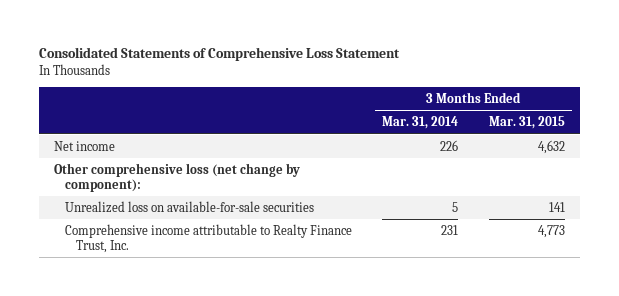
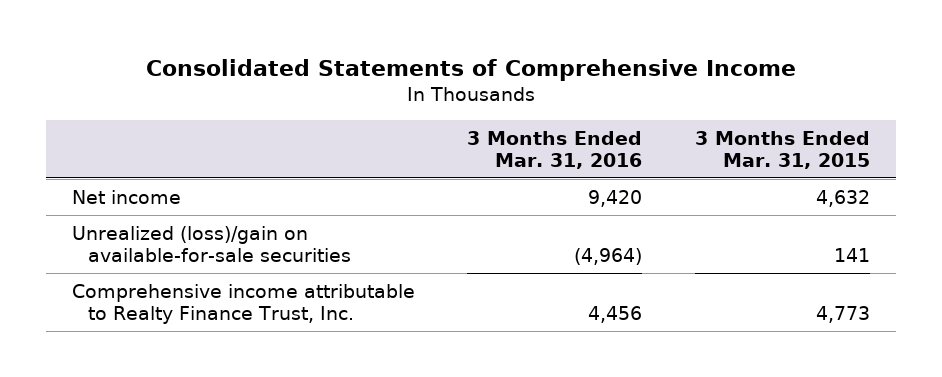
[38,47,400,62] Consolidated Statements of Comprehensive Loss Statement -> [145,58,796,81] Consolidated Statements of Comprehensive Income
[382,116,459,130] Mar. 31, 2014 -> none
none -> [467,130,643,169] 3 Months Ended Mar. 31, 2016
[54,162,301,192] Other comprehensive loss (net change by component): -> none
[64,200,314,213] Unrealized loss on available-for-sale securities -> [72,225,352,262] Unrealized (loss)/gain on available-for-sale securities

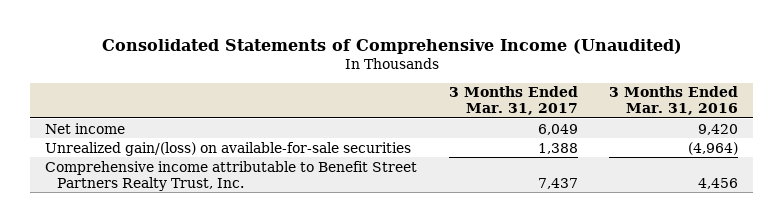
[145,58,796,81] Consolidated Statements of Comprehensive Income -> [101,38,682,54] Consolidated Statements of Comprehensive Income (Unaudited)
[694,130,870,169] 3 Months Ended Mar. 31, 2015 -> none
none -> [448,86,578,116] 3 Months Ended Mar. 31, 2017
[72,225,352,262] Unrealized (loss)/gain on available-for-sale securities -> [45,141,412,156] Unrealized gain/(loss) on available-for-sale securities
[72,283,416,324] Comprehensive income attributable to Realty Finance Trust, Inc. -> [45,160,418,191] Comprehensive income attributable to Benefit Street Partners Realty Trust, Inc.

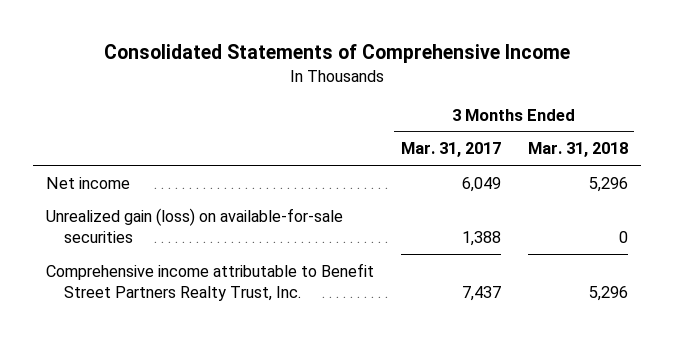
[101,38,682,54] Consolidated Statements of Comprehensive Income (Unaudited) -> [104,44,571,64] Consolidated Statements of Comprehensive Income
[608,86,738,116] 3 Months Ended Mar. 31, 2016 -> none
none -> [527,142,628,158] Mar. 31, 2018
[45,141,412,156] Unrealized gain/(loss) on available-for-sale securities -> [46,207,344,243] Unrealized gain (loss) on available-for-sale securities

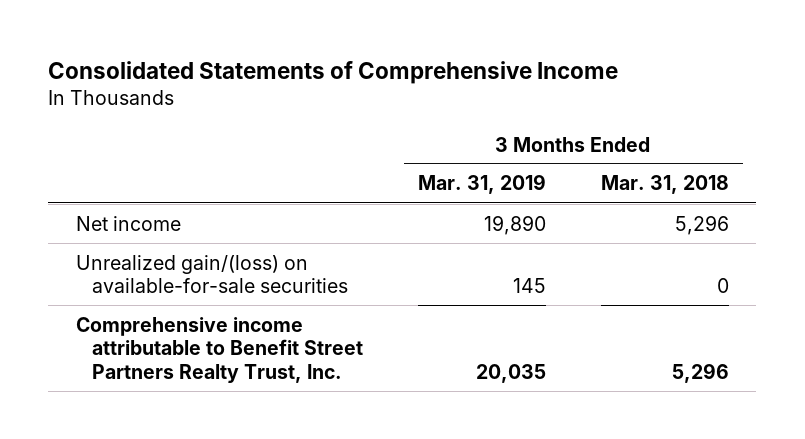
[401,142,502,158] Mar. 31, 2017 -> none
none -> [417,174,546,195] Mar. 31, 2019
[46,207,344,243] Unrealized gain (loss) on available-for-sale securities -> [75,254,348,294] Unrealized gain/(loss) on available-for-sale securities

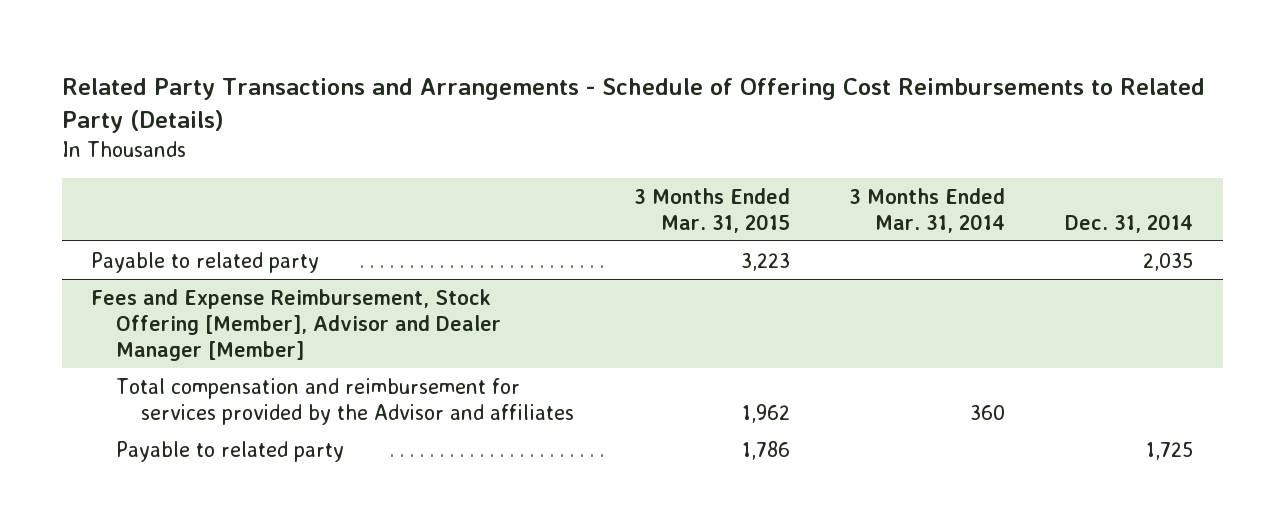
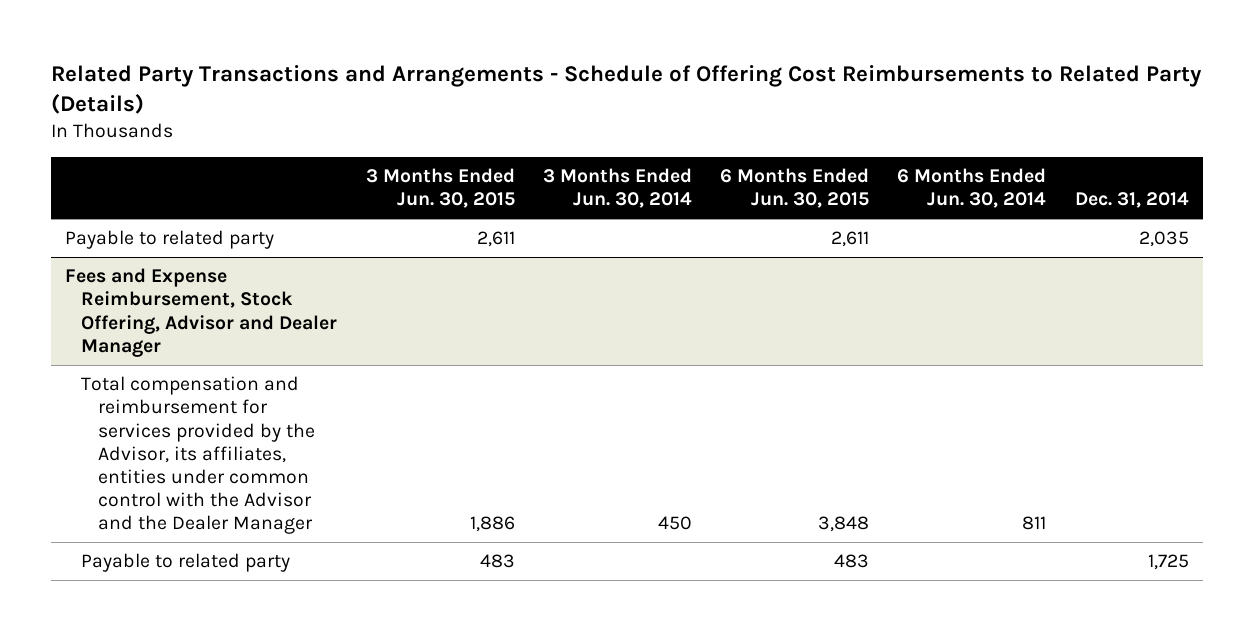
[633,187,790,233] 3 Months Ended Mar. 31, 2015 -> none
[849,187,1006,233] 3 Months Ended Mar. 31, 2014 -> none
none -> [365,167,515,209] 3 Months Ended Jun. 30, 2015
none -> [542,167,692,209] 3 Months Ended Jun. 30, 2014
none -> [720,167,870,209] 6 Months Ended Jun. 30, 2015
none -> [897,167,1047,209] 6 Months Ended Jun. 30, 2014
[91,288,502,361] Fees and Expense Reimbursement, Stock Offering [Member], Advisor and Dealer Manager [Member] -> [65,268,338,357] Fees and Expense Reimbursement, Stock Offering, Advisor and Dealer Manager
[116,377,574,425] Total compensation and reimbursement for services provided by the Advisor and affiliates -> [81,376,315,535] Total compensation and reimbursement for services provided by the Advisor, its affiliates, entities under common control with the Advisor and the Dealer Manager

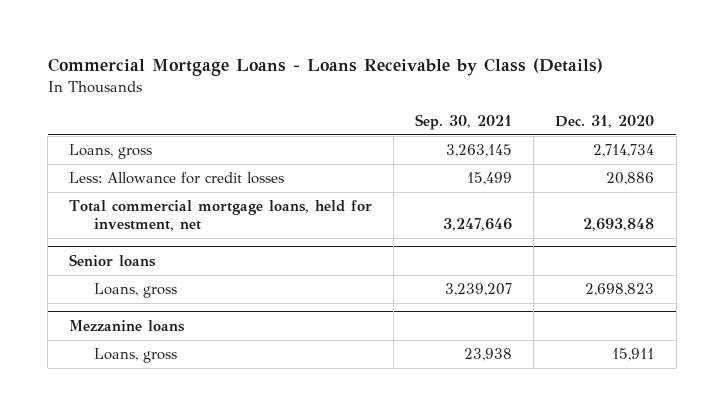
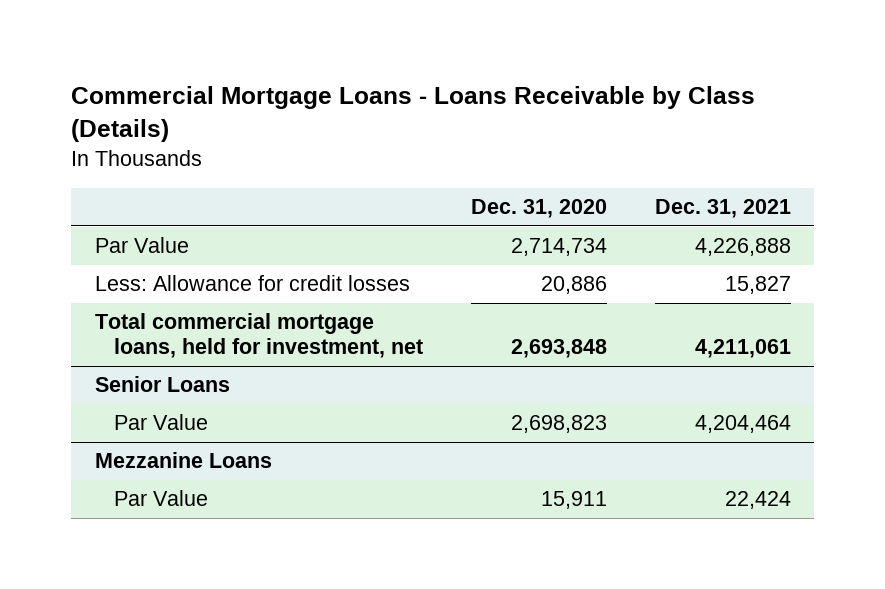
[415,114,513,131] Sep. 30, 2021 -> none
none -> [654,199,791,219] Dec. 31, 2021
[69,144,153,160] Loans, gross -> [94,237,189,254] Par Value
[69,254,157,268] Senior loans -> [94,376,230,393] Senior Loans
[93,283,177,299] Loans, gross -> [114,414,209,431] Par Value
[69,320,186,333] Mezzanine loans -> [94,452,272,469] Mezzanine Loans
[93,348,177,364] Loans, gross -> [114,490,209,507] Par Value

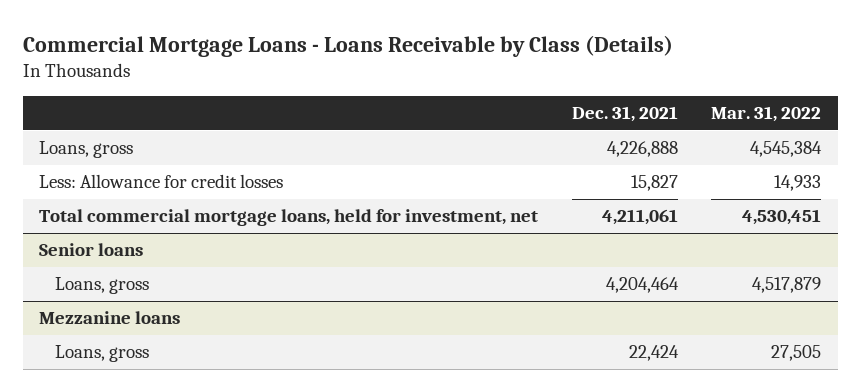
[470,199,607,219] Dec. 31, 2020 -> none
none -> [711,106,822,123] Mar. 31, 2022
[94,237,189,254] Par Value -> [39,141,134,159] Loans, gross
[94,376,230,393] Senior Loans -> [39,243,144,257] Senior loans
[114,414,209,431] Par Value -> [55,277,150,295] Loans, gross
[94,452,272,469] Mezzanine Loans -> [39,311,181,325] Mezzanine loans
[114,490,209,507] Par Value -> [55,345,150,363] Loans, gross

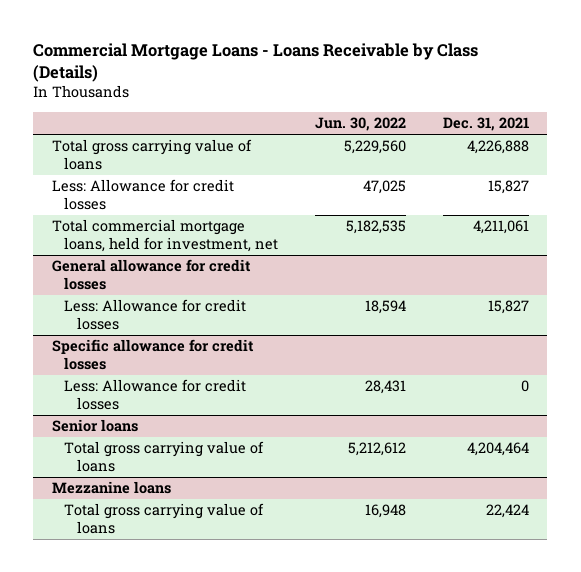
[711,106,822,123] Mar. 31, 2022 -> none
none -> [315,117,407,132] Jun. 30, 2022
[39,141,134,159] Loans, gross -> [51,139,252,171] Total gross carrying value of loans
none -> [51,259,251,291] General allowance for credit losses
none -> [64,299,247,331] Less: Allowance for credit losses
none -> [51,339,254,371] Specific allowance for credit losses
none -> [64,379,247,411] Less: Allowance for credit losses
[55,277,150,295] Loans, gross -> [64,441,265,473] Total gross carrying value of loans
[55,345,150,363] Loans, gross -> [64,503,265,535] Total gross carrying value of loans

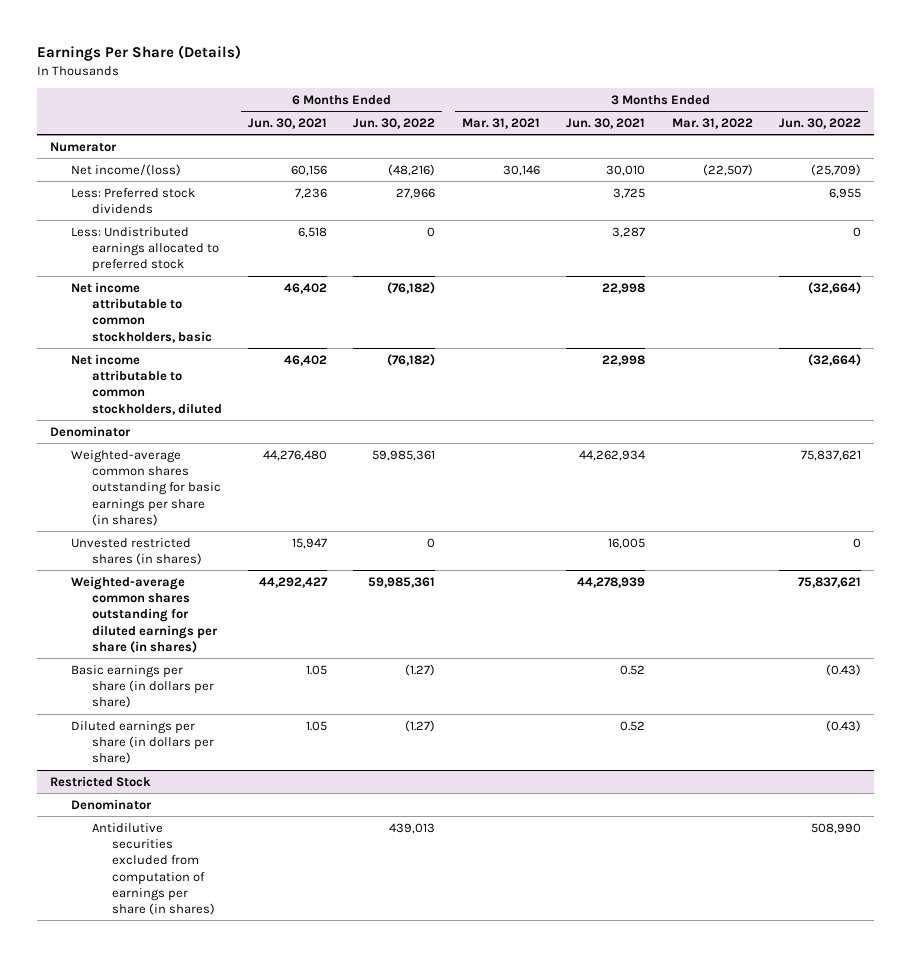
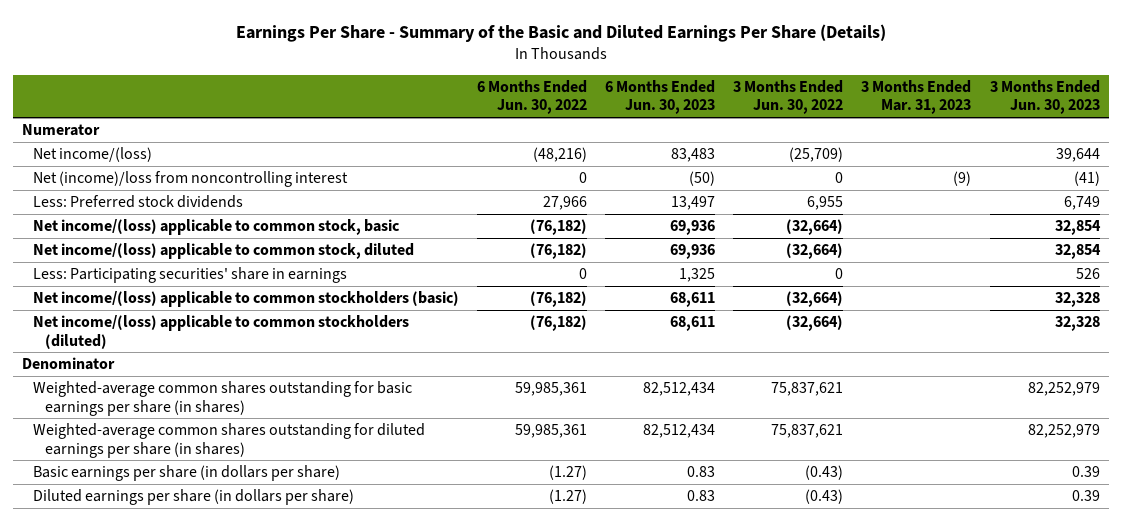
[36,45,241,62] Earnings Per Share (Details) -> [235,23,886,42] Earnings Per Share - Summary of the Basic and Diluted Earnings Per Share (Details)
[247,117,327,129] Jun. 30, 2021 -> none
[461,117,540,129] Mar. 31, 2021 -> none
[566,117,646,129] Jun. 30, 2021 -> none
[671,117,753,129] Mar. 31, 2022 -> none
none -> [605,79,716,115] 6 Months Ended Jun. 30, 2023
none -> [861,79,972,115] 3 Months Ended Mar. 31, 2023
none -> [989,79,1100,115] 3 Months Ended Jun. 30, 2023
none -> [33,171,349,188] Net (income)/loss from noncontrolling interest
none -> [33,219,401,236] Net income/(loss) applicable to common stock, basic
none -> [33,243,415,260] Net income/(loss) applicable to common stock, diluted
[70,226,219,273] Less: Undistributed earnings allocated to preferred stock -> [33,267,348,284] Less: Participating securities' share in earnings
[70,281,212,343] Net income attributable to common stockholders, basic -> [33,291,460,308] Net income/(loss) applicable to common stockholders (basic)
[70,353,222,415] Net income attributable to common stockholders, diluted -> [33,315,410,349] Net income/(loss) applicable to common stockholders (diluted)
[70,537,202,565] Unvested restricted shares (in shares) -> none
[50,775,152,787] Restricted Stock -> none
[70,798,152,810] Denominator -> none
[91,822,216,916] Antidilutive securities excluded from computation of earnings per share (in shares) -> none

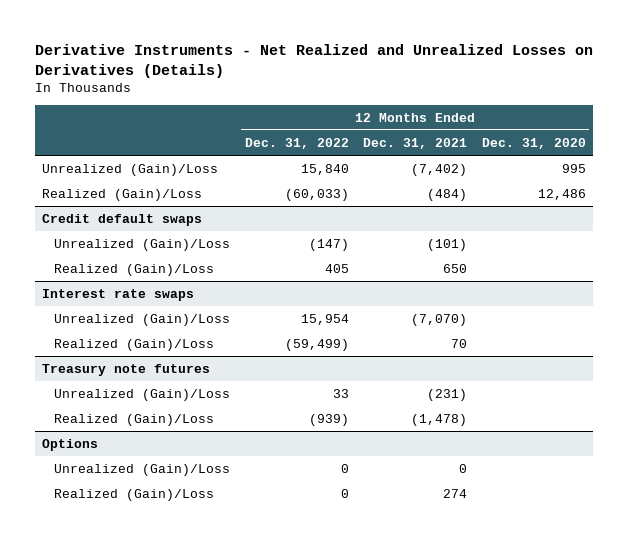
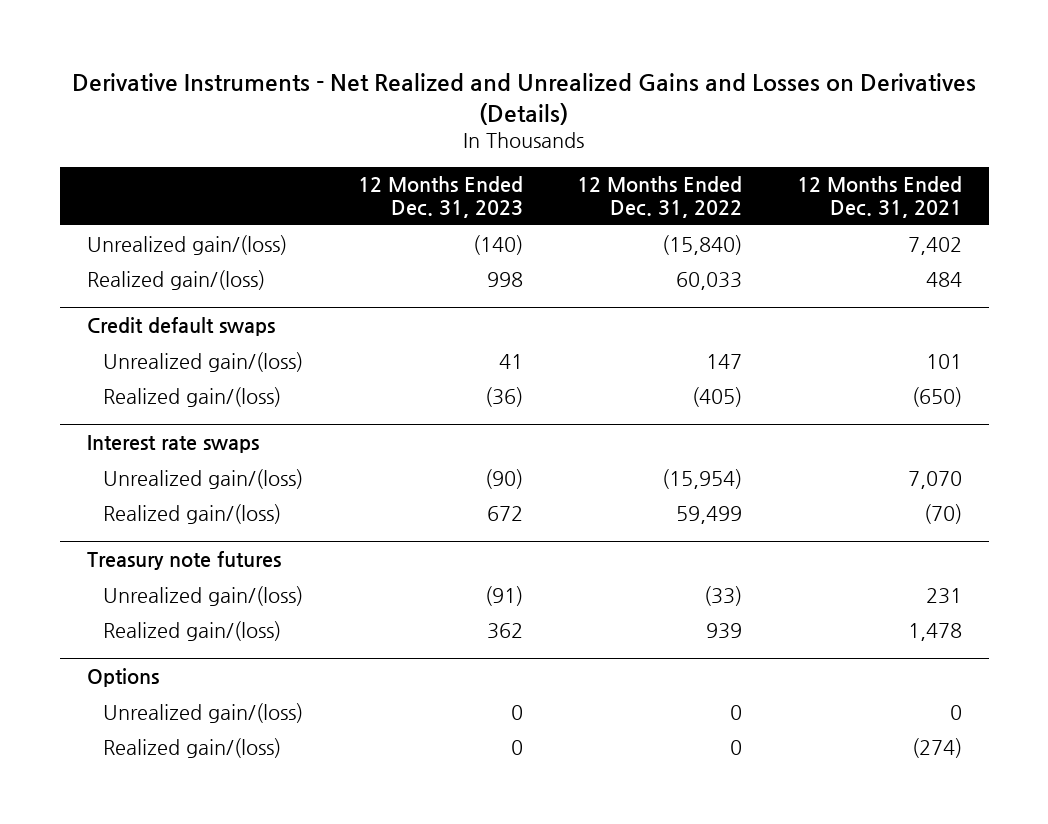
[34,43,593,78] Derivative Instruments - Net Realized and Unrealized Losses on Derivatives (Details) -> [72,73,977,125] Derivative Instruments - Net Realized and Unrealized Gains and Losses on Derivatives (Details)
[481,137,586,149] Dec. 31, 2020 -> none
none -> [357,176,523,219] 12 Months Ended Dec. 31, 2023
[41,163,218,176] Unrealized (Gain)/Loss -> [86,234,287,255] Unrealized gain/(loss)
[300,163,349,175] 15,840 -> [662,234,743,255] (15,840)
[411,163,468,176] (7,402) -> [907,236,962,255] 7,402
[41,188,202,201] Realized (Gain)/Loss -> [86,269,265,290] Realized gain/(loss)
[284,188,349,201] (60,033) -> [676,271,743,290] 60,033
[427,188,468,201] (484) -> [925,271,962,287] 484
[54,238,231,251] Unrealized (Gain)/Loss -> [103,351,304,372] Unrealized gain/(loss)
[308,238,349,251] (147) -> [706,353,743,369] 147
[427,238,468,251] (101) -> [925,353,962,369] 101
[54,263,215,276] Realized (Gain)/Loss -> [103,386,282,407] Realized gain/(loss)
[324,263,349,273] 405 -> [692,386,743,407] (405)
[443,263,468,273] 650 -> [911,386,962,407] (650)
[54,313,231,326] Unrealized (Gain)/Loss -> [103,468,304,489] Unrealized gain/(loss)
[300,313,349,325] 15,954 -> [662,468,743,489] (15,954)
[411,313,468,326] (7,070) -> [907,470,962,489] 7,070
[54,338,215,351] Realized (Gain)/Loss -> [103,503,282,524] Realized gain/(loss)
[284,338,349,351] (59,499) -> [676,505,743,524] 59,499
[451,338,468,348] 70 -> [923,503,962,524] (70)
[54,388,231,401] Unrealized (Gain)/Loss -> [103,585,304,606] Unrealized gain/(loss)
[332,388,349,398] 33 -> [704,585,743,606] (33)
[427,388,468,401] (231) -> [925,587,962,604] 231
[54,413,215,426] Realized (Gain)/Loss -> [103,620,282,641] Realized gain/(loss)
[308,413,349,426] (939) -> [706,622,743,639] 939
[411,413,468,426] (1,478) -> [907,622,962,641] 1,478
[54,463,231,476] Unrealized (Gain)/Loss -> [103,702,304,723] Unrealized gain/(loss)
[54,488,215,501] Realized (Gain)/Loss -> [103,737,282,758] Realized gain/(loss)
[443,488,468,498] 274 -> [911,737,962,758] (274)

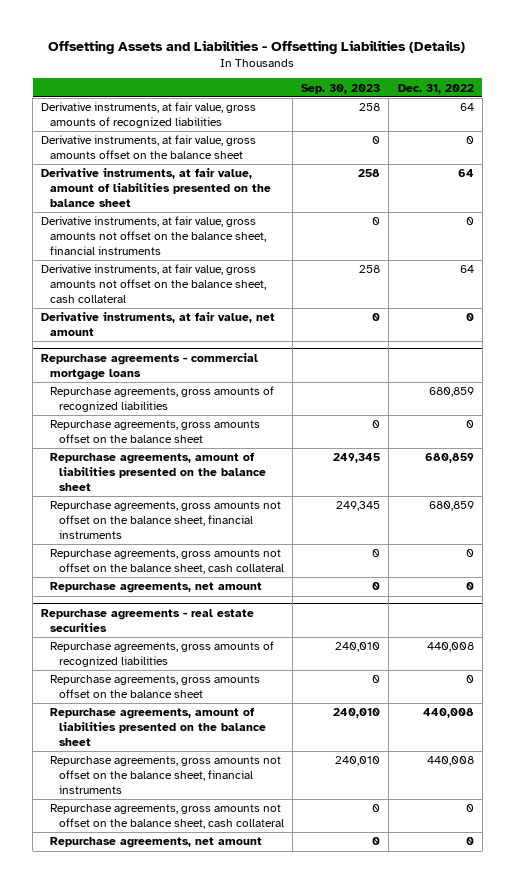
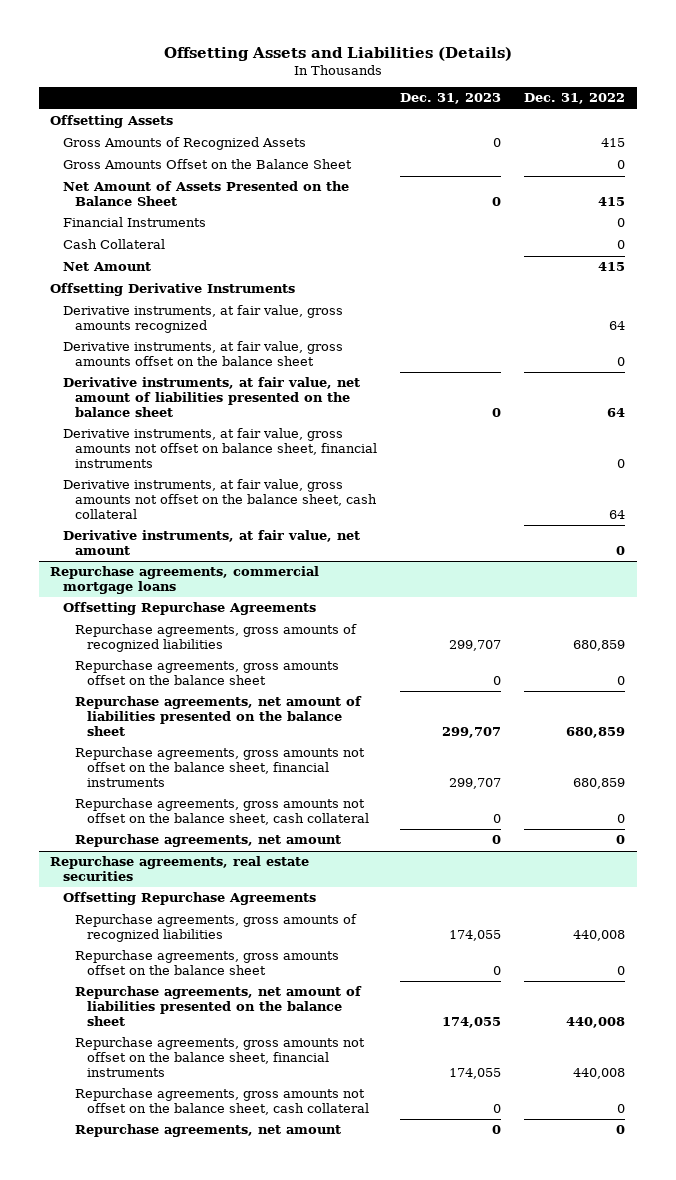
[48,39,466,54] Offsetting Assets and Liabilities - Offsetting Liabilities (Details) -> [163,46,512,61] Offsetting Assets and Liabilities (Details)
[301,83,381,94] Sep. 30, 2023 -> none
none -> [400,93,502,105] Dec. 31, 2023
none -> [50,115,174,129] Offsetting Assets
none -> [62,137,306,151] Gross Amounts of Recognized Assets
none -> [62,159,352,170] Gross Amounts Offset on the Balance Sheet
none -> [62,181,349,206] Net Amount of Assets Presented on the Balance Sheet
none -> [62,217,206,228] Financial Instruments
none -> [62,239,165,250] Cash Collateral
none -> [62,262,151,272] Net Amount
none -> [50,283,296,297] Offsetting Derivative Instruments
[41,102,257,129] Derivative instruments, at fair value, gross amounts of recognized liabilities -> [62,305,343,333] Derivative instruments, at fair value, gross amounts recognized
[41,168,271,208] Derivative instruments, at fair value, amount of liabilities presented on the balance sheet -> [62,377,360,417] Derivative instruments, at fair value, net amount of liabilities presented on the balance sheet
[41,216,266,256] Derivative instruments, at fair value, gross amounts not offset on the balance sheet, financial instruments -> [62,428,377,468] Derivative instruments, at fair value, gross amounts not offset on balance sheet, financial instruments
[41,352,259,380] Repurchase agreements - commercial mortgage loans -> [50,566,320,594] Repurchase agreements, commercial mortgage loans
none -> [62,602,316,616] Offsetting Repurchase Agreements
[49,452,266,492] Repurchase agreements, amount of liabilities presented on the balance sheet -> [74,696,362,736] Repurchase agreements, net amount of liabilities presented on the balance sheet
[41,608,255,632] Repurchase agreements - real estate securities -> [50,856,310,881] Repurchase agreements, real estate securities
none -> [62,892,316,906] Offsetting Repurchase Agreements
[49,707,266,747] Repurchase agreements, amount of liabilities presented on the balance sheet -> [74,986,362,1026] Repurchase agreements, net amount of liabilities presented on the balance sheet

